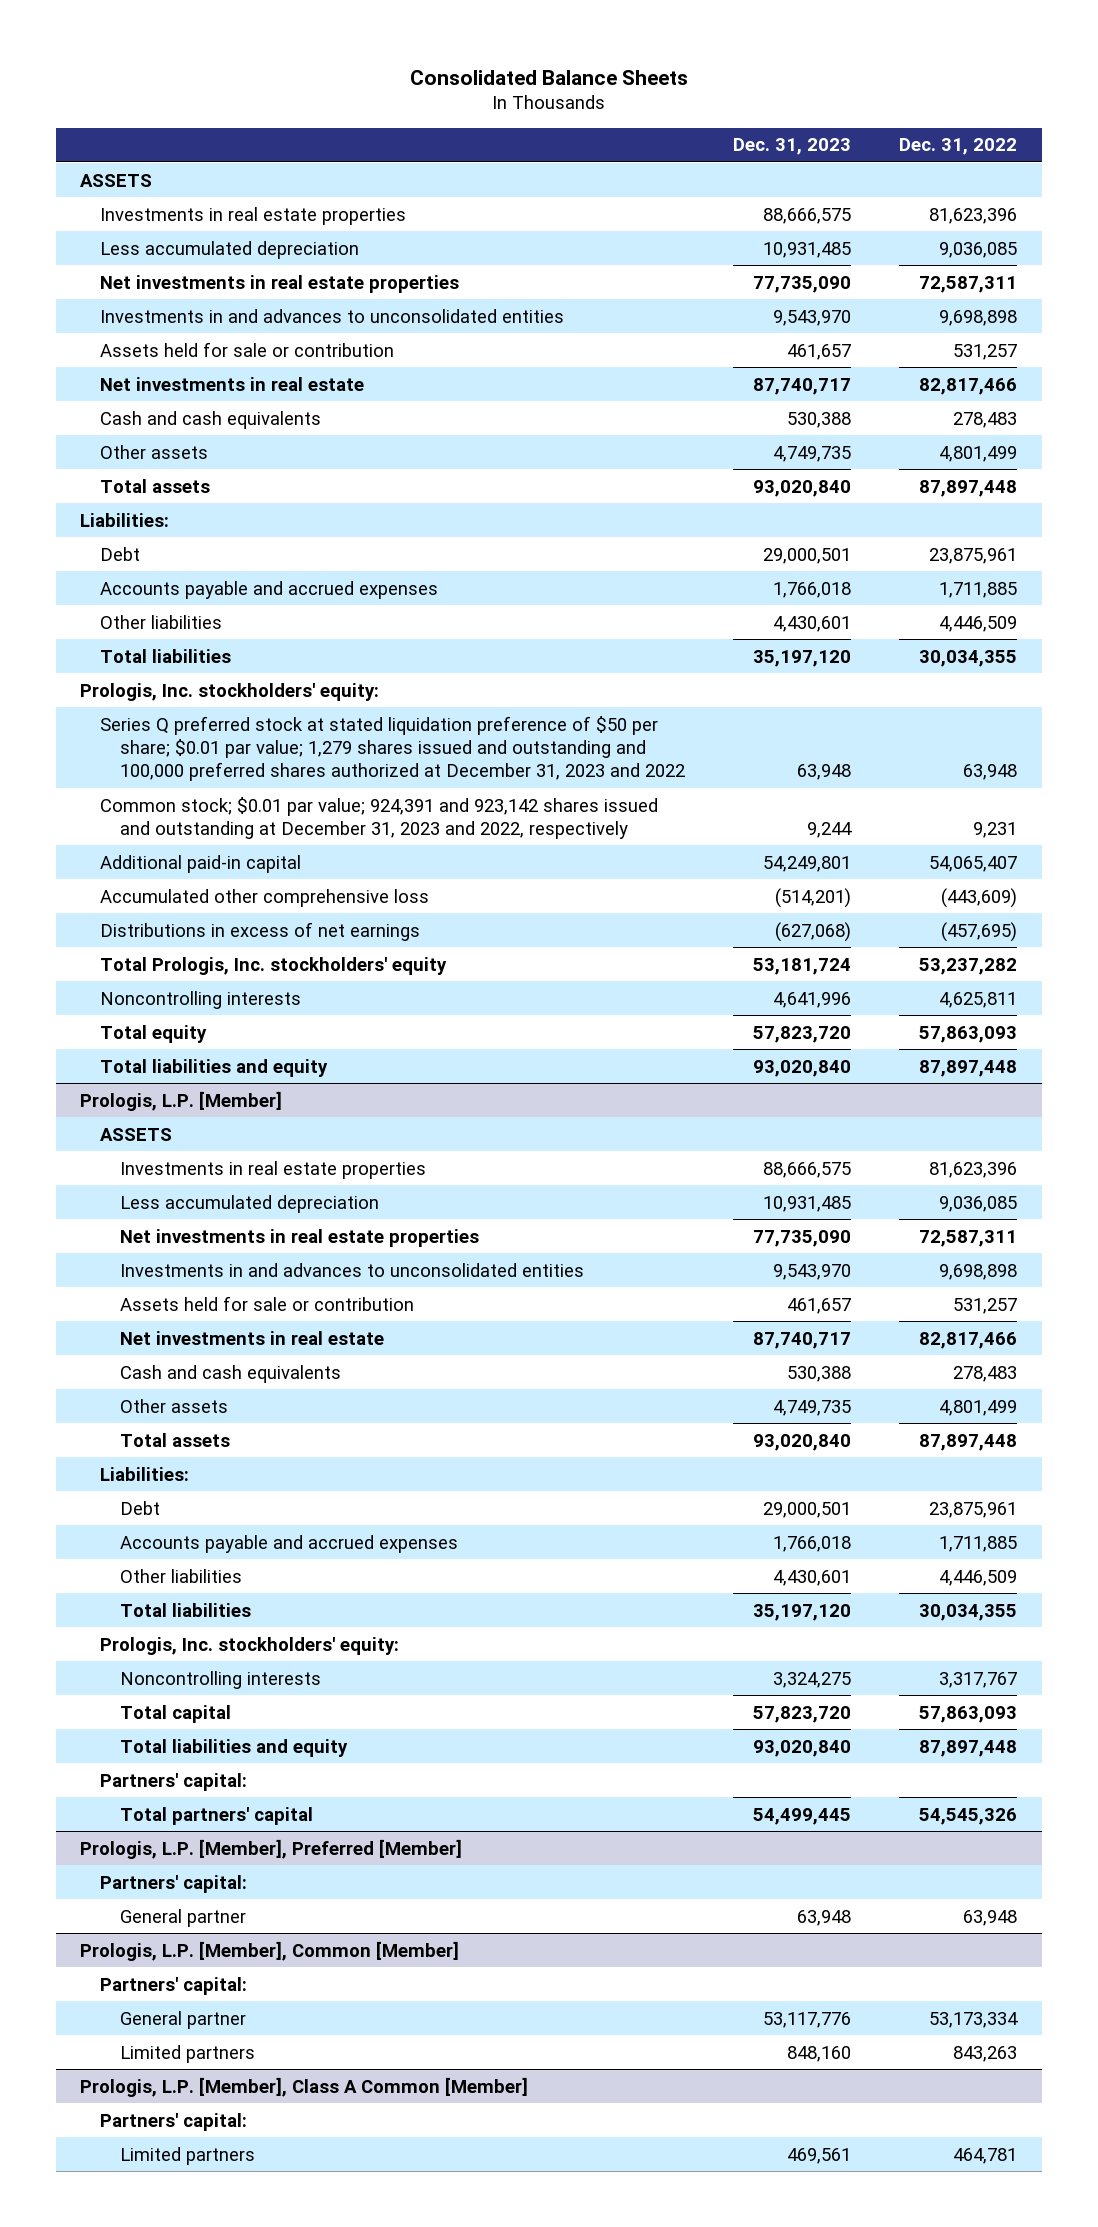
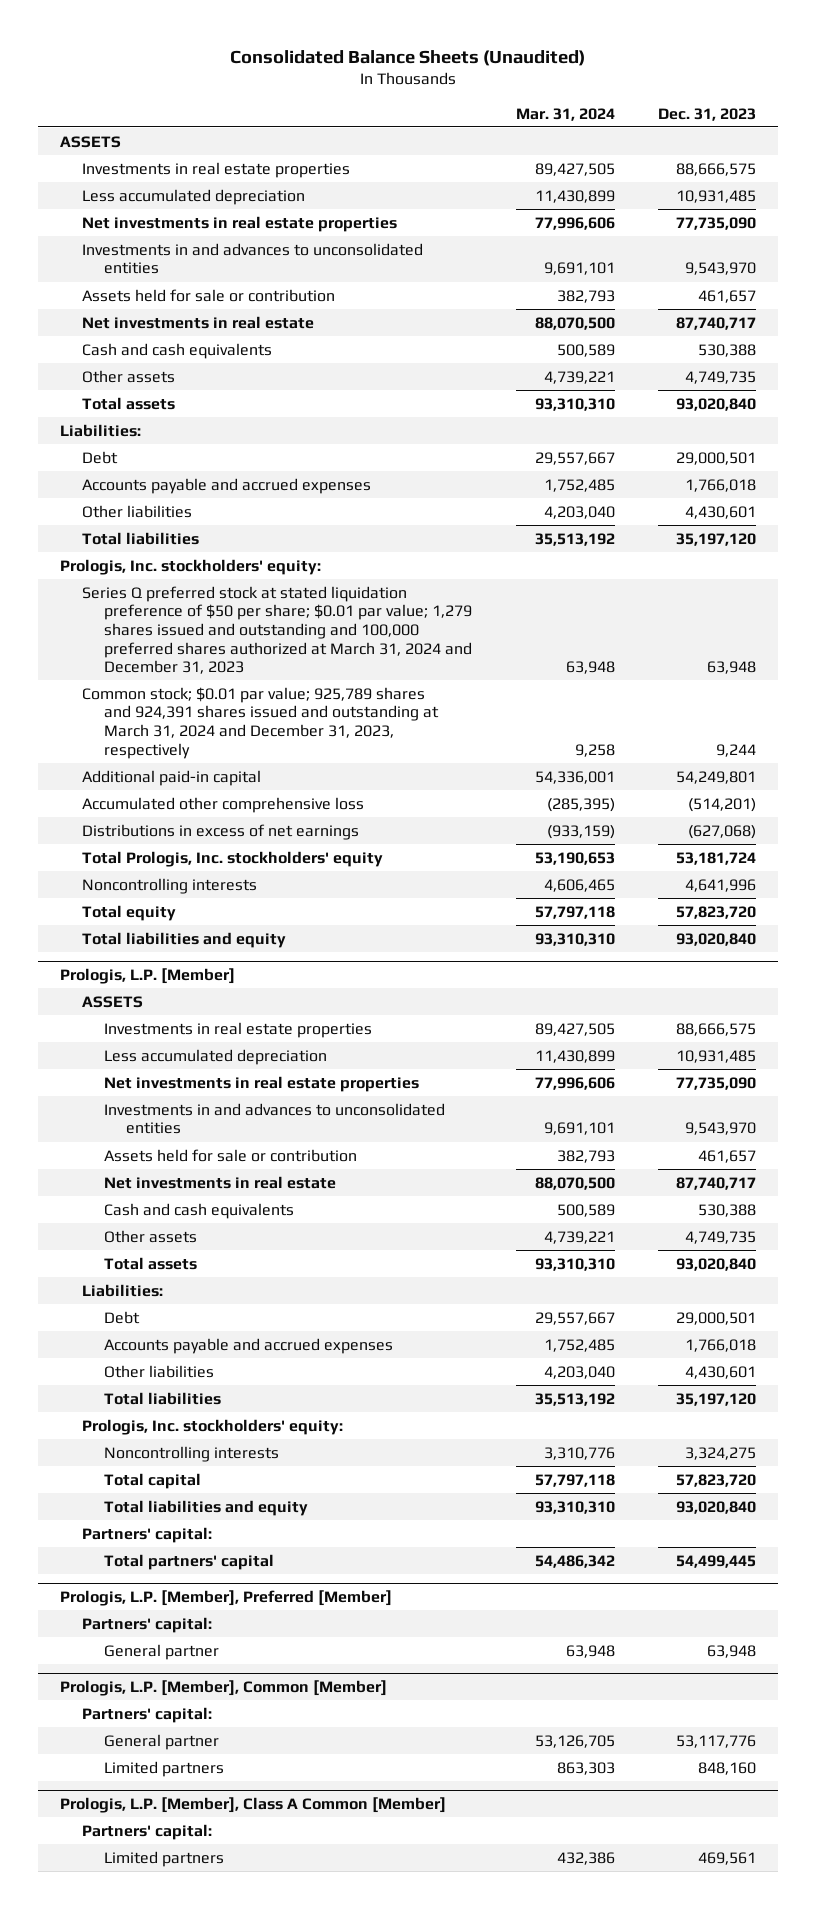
[409,69,688,85] Consolidated Balance Sheets -> [230,49,586,66] Consolidated Balance Sheets (Unaudited)
[899,138,1018,156] Dec. 31, 2022 -> none
none -> [515,107,615,121] Mar. 31, 2024
[100,715,685,782] Series Q preferred stock at stated liquidation preference of $50 per share; $0.01 par value; 1,279 shares issued and outstanding and 100,000 preferred shares authorized at December 31, 2023 and 2022 -> [81,585,472,675] Series Q preferred stock at stated liquidation preference of $50 per share; $0.01 par value; 1,279 shares issued and outstanding and 100,000 preferred shares authorized at March 31, 2024 and December 31, 2023
[100,796,659,839] Common stock; $0.01 par value; 924,391 and 923,142 shares issued and outstanding at December 31, 2023 and 2022, respectively -> [81,686,439,759] Common stock; $0.01 par value; 925,789 shares and 924,391 shares issued and outstanding at March 31, 2024 and December 31, 2023, respectively

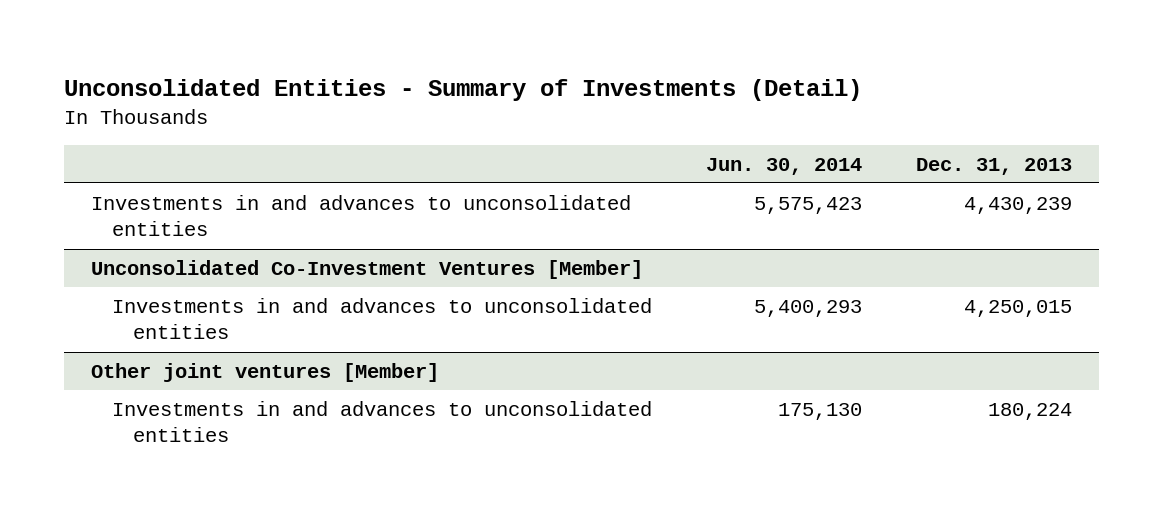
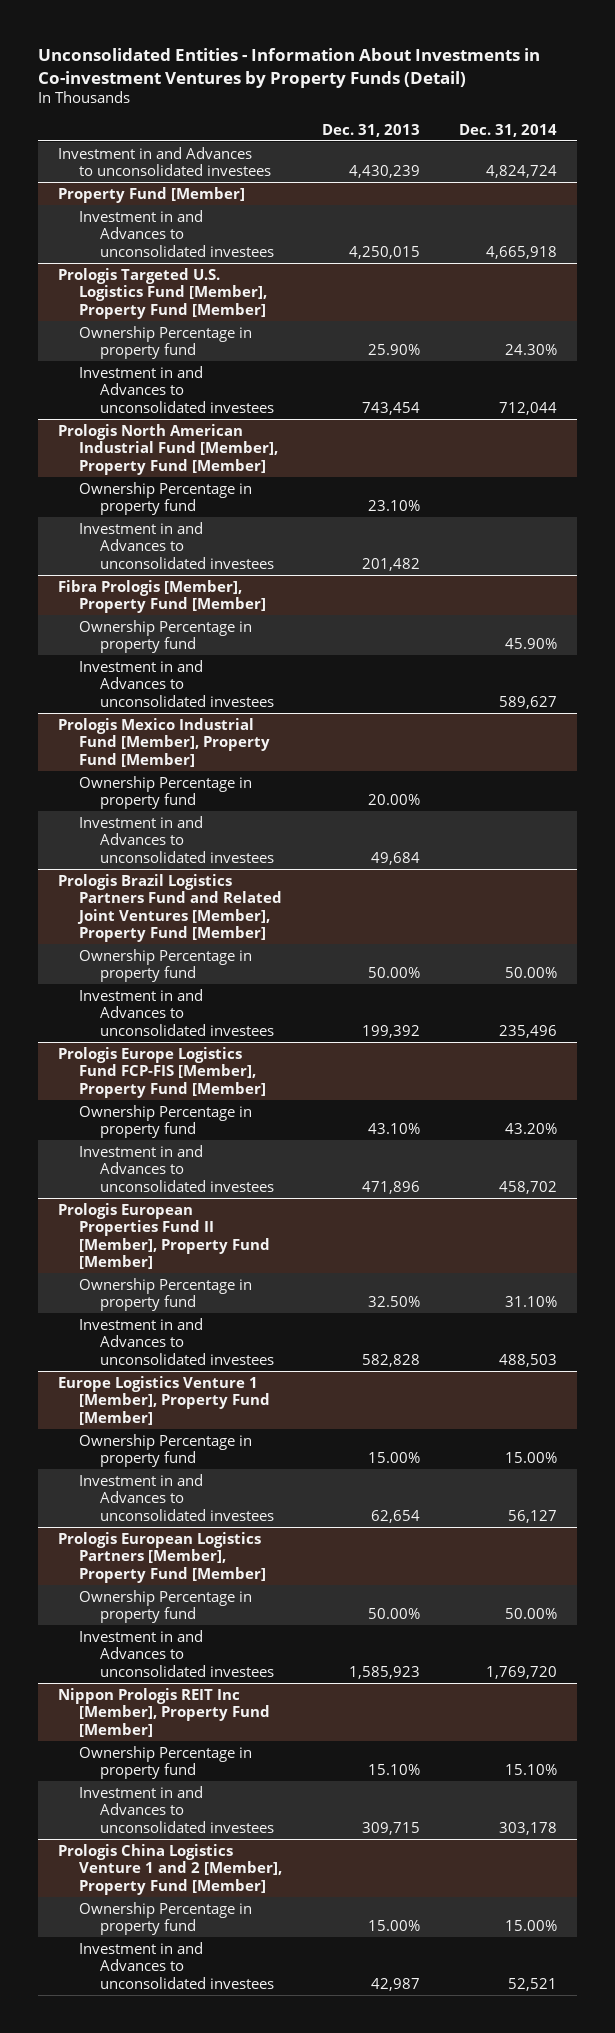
[63,78,862,101] Unconsolidated Entities - Summary of Investments (Detail) -> [38,47,541,88] Unconsolidated Entities - Information About Investments in Co-investment Ventures by Property Funds (Detail)
[705,157,862,175] Jun. 30, 2014 -> none
none -> [459,123,558,137] Dec. 31, 2014
[90,259,643,279] Unconsolidated Co-Investment Ventures [Member] -> none
[90,362,439,382] Other joint ventures [Member] -> none
[90,194,631,237] Investments in and advances to unconsolidated entities -> [57,146,271,177] Investment in and Advances to unconsolidated investees
none -> [57,186,245,203] Property Fund [Member]
[112,297,653,340] Investments in and advances to unconsolidated entities -> [78,209,274,257] Investment in and Advances to unconsolidated investees
none -> [57,267,267,319] Prologis Targeted U.S. Logistics Fund [Member], Property Fund [Member]
none -> [78,325,252,360] Ownership Percentage in property fund
[112,400,653,443] Investments in and advances to unconsolidated entities -> [78,365,274,413] Investment in and Advances to unconsolidated investees
[987,402,1072,420] 180,224 -> [361,401,420,415] 743,454
none -> [57,423,278,475] Prologis North American Industrial Fund [Member], Property Fund [Member]
none -> [78,481,252,516] Ownership Percentage in property fund
none -> [78,521,274,569] Investment in and Advances to unconsolidated investees
none -> [57,579,266,614] Fibra Prologis [Member], Property Fund [Member]
none -> [78,619,252,654] Ownership Percentage in property fund
none -> [78,659,274,707] Investment in and Advances to unconsolidated investees
none -> [57,717,270,767] Prologis Mexico Industrial Fund [Member], Property Fund [Member]
none -> [78,775,252,810] Ownership Percentage in property fund
none -> [78,815,274,863] Investment in and Advances to unconsolidated investees
none -> [57,873,282,942] Prologis Brazil Logistics Partners Fund and Related Joint Ventures [Member], Property Fund [Member]
none -> [78,948,252,983] Ownership Percentage in property fund
none -> [78,988,274,1036] Investment in and Advances to unconsolidated investees
none -> [57,1046,266,1098] Prologis Europe Logistics Fund FCP-FIS [Member], Property Fund [Member]
none -> [78,1104,252,1139] Ownership Percentage in property fund
none -> [78,1144,274,1192] Investment in and Advances to unconsolidated investees
none -> [57,1202,270,1269] Prologis European Properties Fund II [Member], Property Fund [Member]
none -> [78,1277,252,1312] Ownership Percentage in property fund
none -> [78,1317,274,1365] Investment in and Advances to unconsolidated investees
none -> [57,1375,270,1425] Europe Logistics Venture 1 [Member], Property Fund [Member]
none -> [78,1433,252,1468] Ownership Percentage in property fund
none -> [78,1473,274,1521] Investment in and Advances to unconsolidated investees
none -> [57,1531,266,1583] Prologis European Logistics Partners [Member], Property Fund [Member]
none -> [78,1589,252,1624] Ownership Percentage in property fund
none -> [78,1629,274,1677] Investment in and Advances to unconsolidated investees
none -> [57,1687,270,1737] Nippon Prologis REIT Inc [Member], Property Fund [Member]
none -> [78,1745,252,1780] Ownership Percentage in property fund
none -> [78,1785,274,1833] Investment in and Advances to unconsolidated investees
none -> [57,1843,282,1895] Prologis China Logistics Venture 1 and 2 [Member], Property Fund [Member]
none -> [78,1901,252,1936] Ownership Percentage in property fund
none -> [78,1941,274,1989] Investment in and Advances to unconsolidated investees

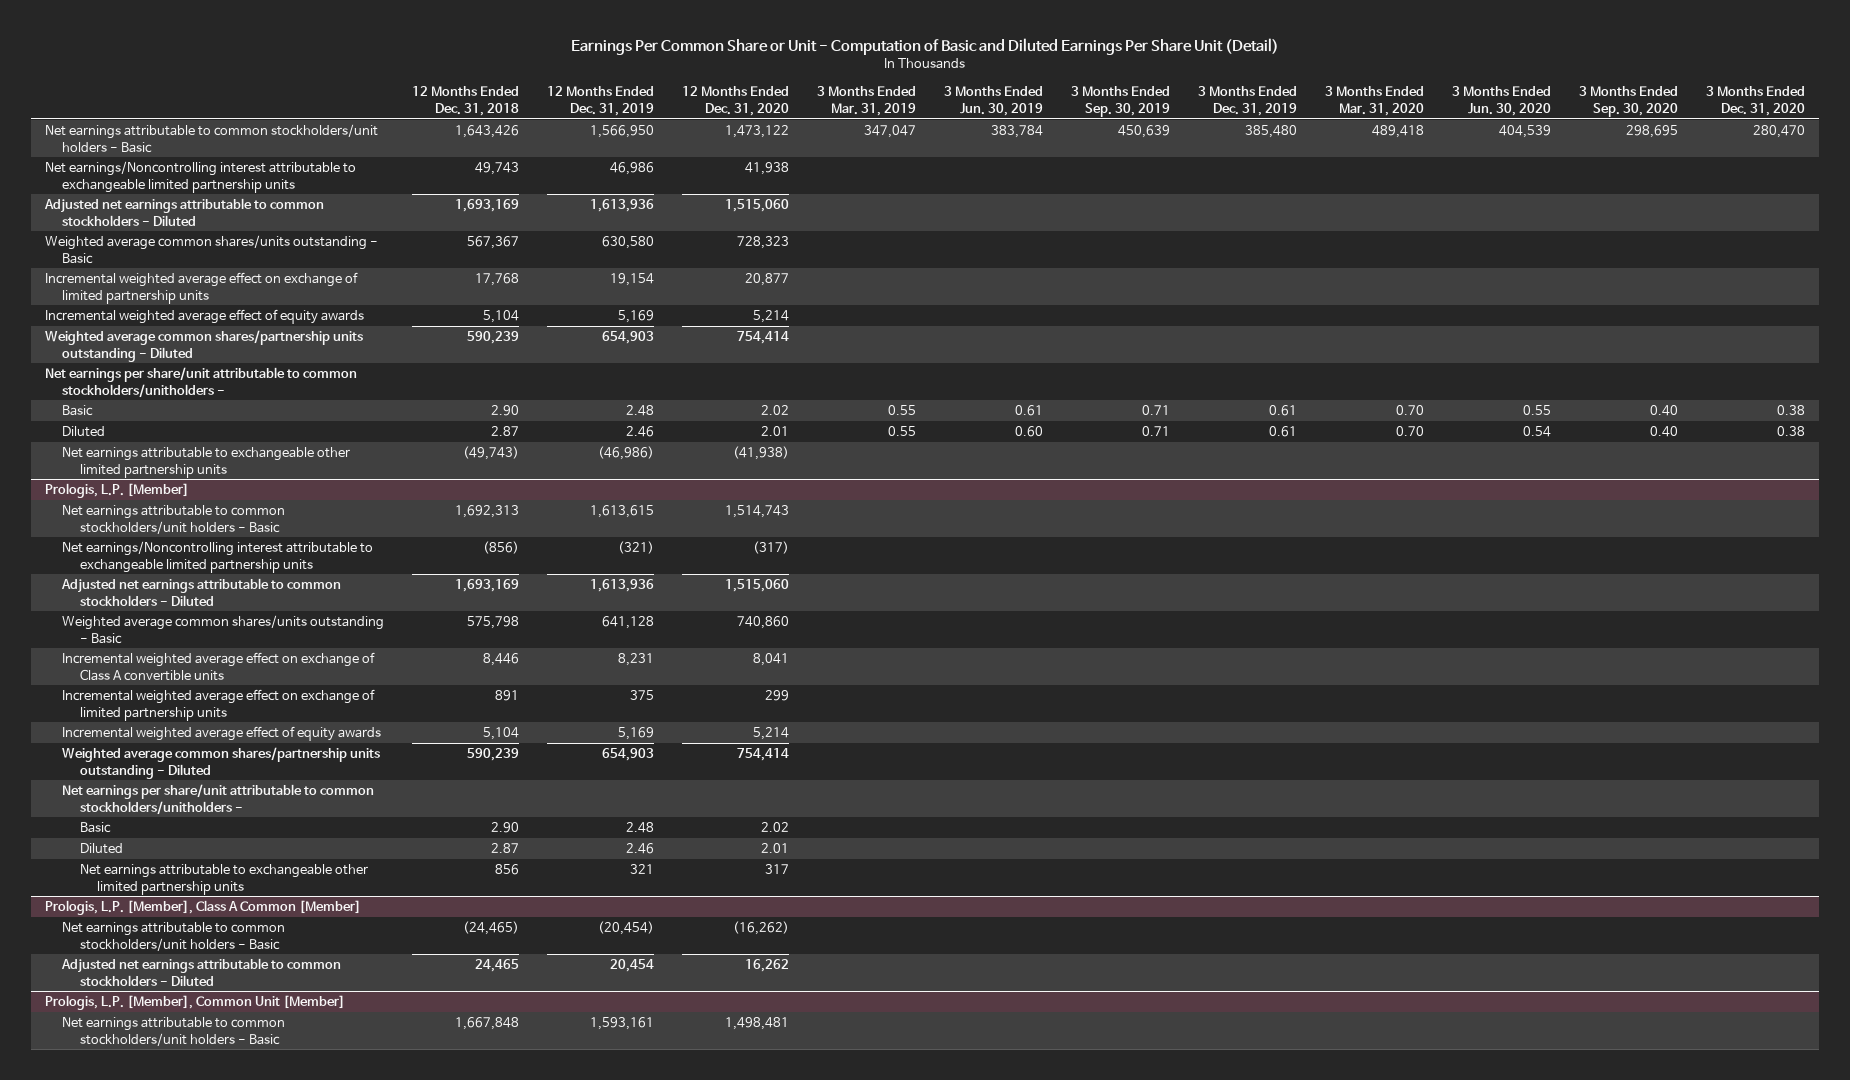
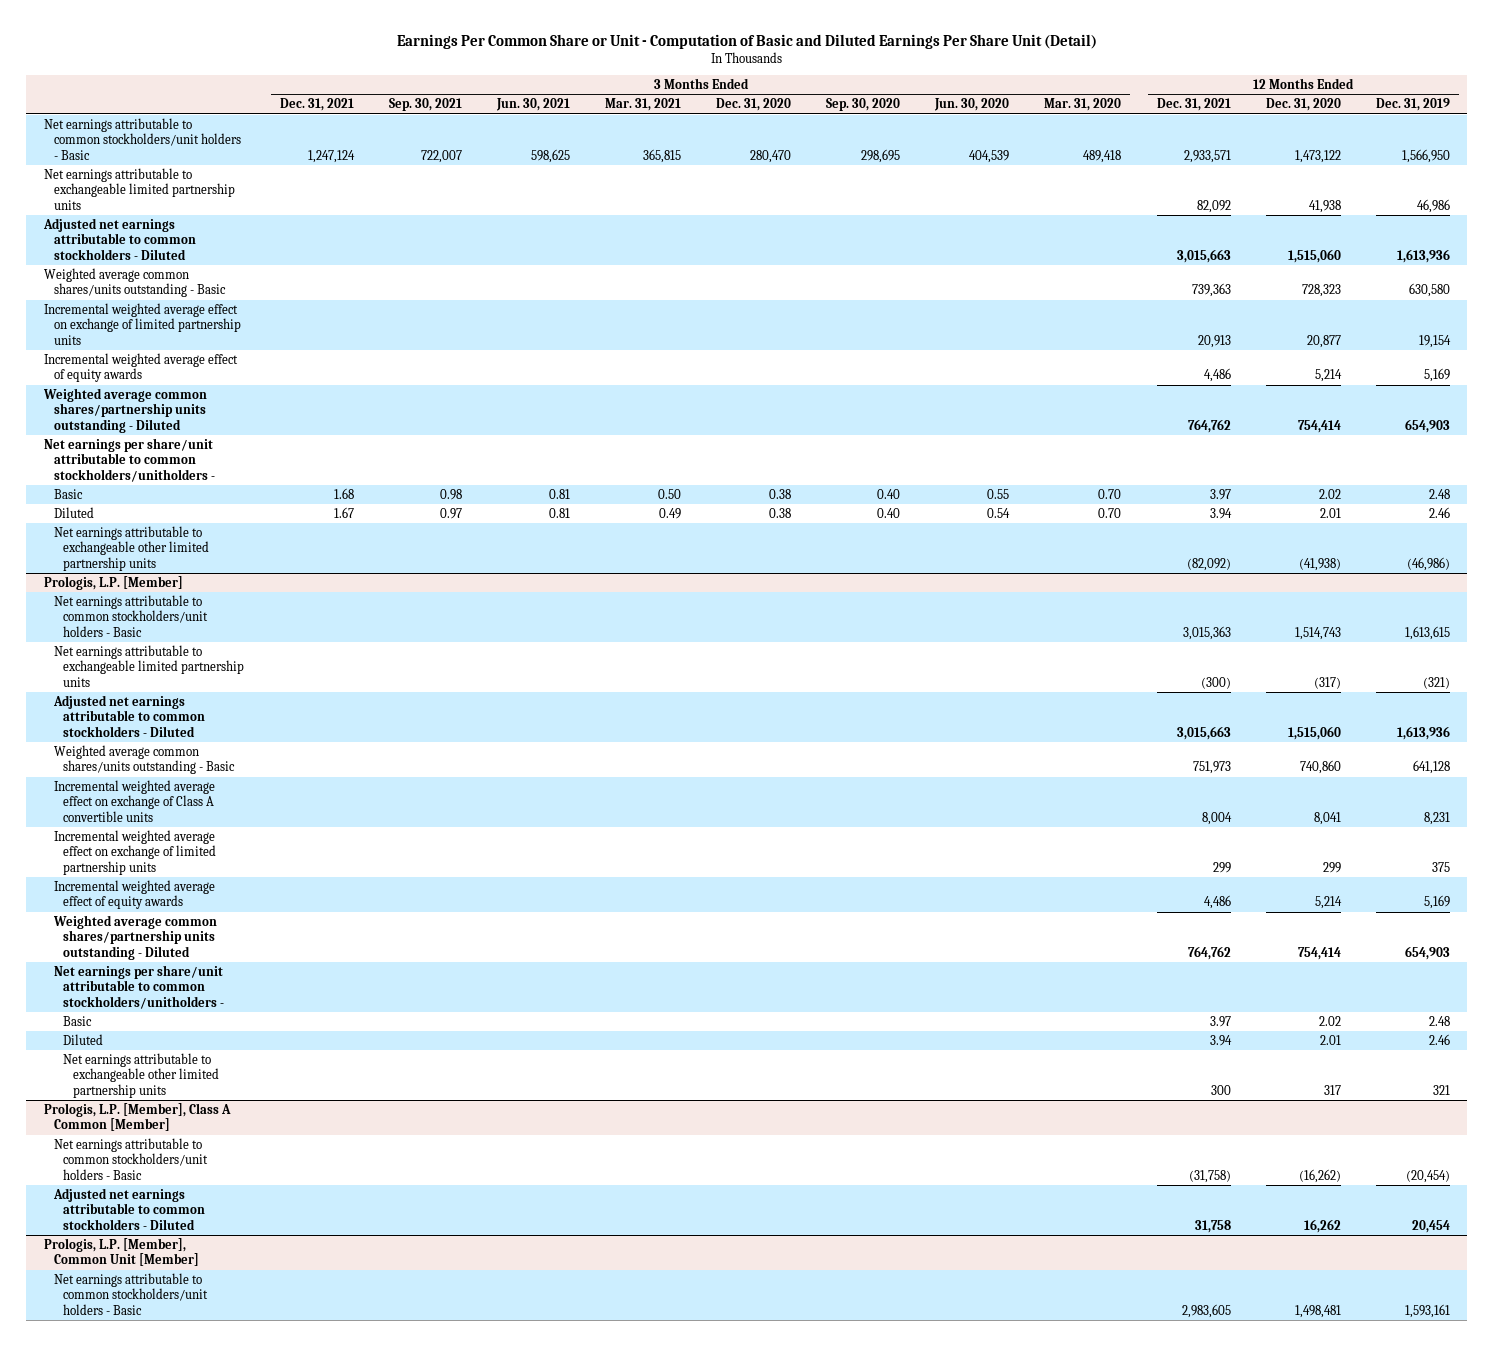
[412,86,520,116] 12 Months Ended Dec. 31, 2018 -> none
[817,86,917,116] 3 Months Ended Mar. 31, 2019 -> none
[944,86,1044,116] 3 Months Ended Jun. 30, 2019 -> none
[1071,86,1171,117] 3 Months Ended Sep. 30, 2019 -> none
[1198,86,1298,116] 3 Months Ended Dec. 31, 2019 -> none
none -> [279,98,354,112] Dec. 31, 2021
none -> [388,98,462,112] Sep. 30, 2021
none -> [495,98,570,112] Jun. 30, 2021
none -> [604,98,681,112] Mar. 31, 2021
none -> [1156,98,1231,112] Dec. 31, 2021
[44,161,356,193] Net earnings/Noncontrolling interest attributable to exchangeable limited partnership units -> [44,167,235,211] Net earnings attributable to exchangeable limited partnership units
[62,541,374,573] Net earnings/Noncontrolling interest attributable to exchangeable limited partnership units -> [53,644,245,688] Net earnings attributable to exchangeable limited partnership units

